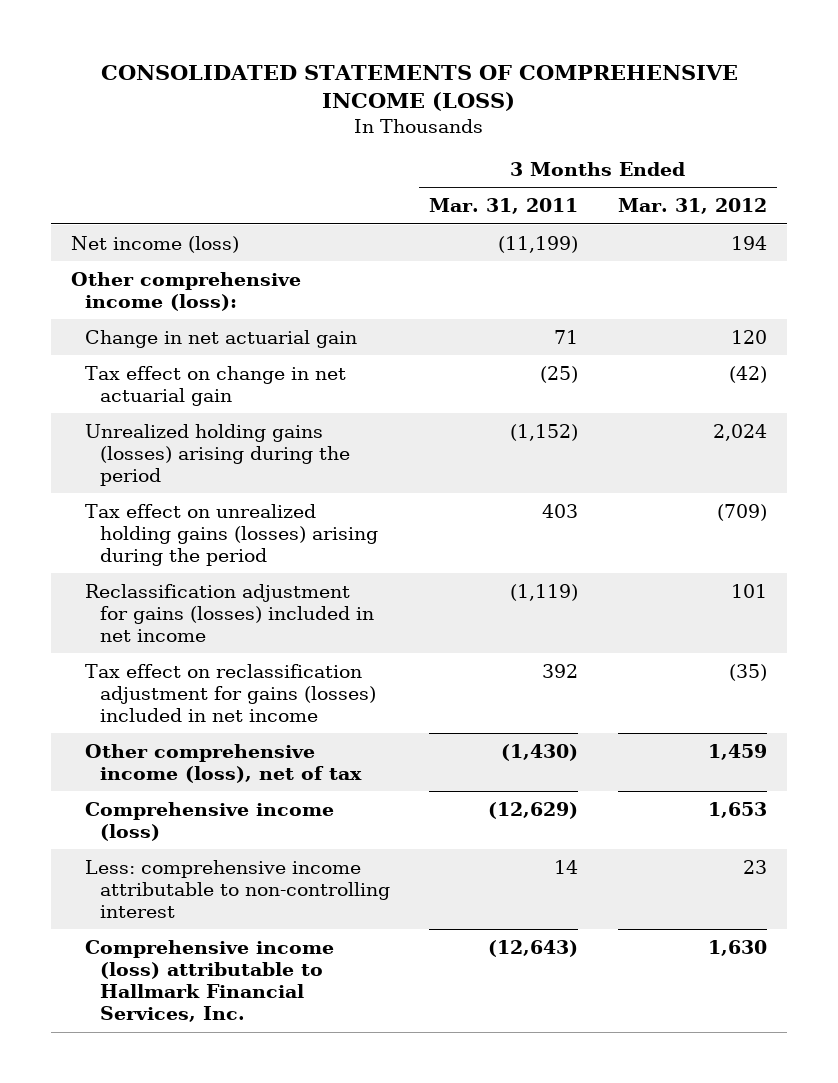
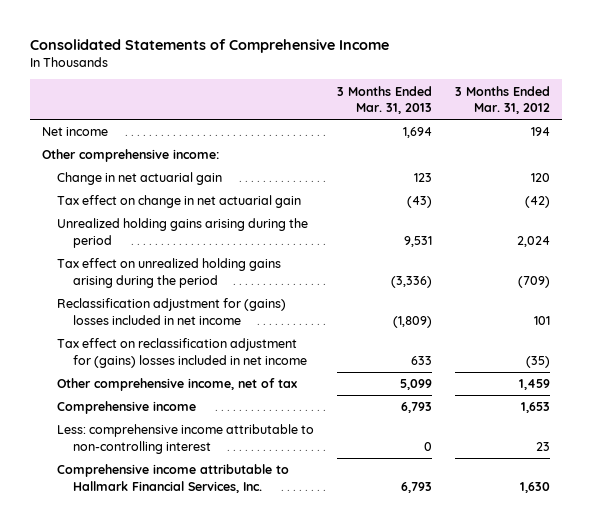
[100,64,738,112] CONSOLIDATED STATEMENTS OF COMPREHENSIVE INCOME (LOSS) -> [30,38,390,53] Consolidated Statements of Comprehensive Income
[429,198,579,215] Mar. 31, 2011 -> none
none -> [337,85,433,114] 3 Months Ended Mar. 31, 2013
[71,235,240,253] Net income (loss) -> [41,127,108,137] Net income
[71,271,302,311] Other comprehensive income (loss): -> [41,149,219,163] Other comprehensive income:
[85,423,350,487] Unrealized holding gains (losses) arising during the period -> [57,218,309,248] Unrealized holding gains arising during the period
[85,503,378,567] Tax effect on unrealized holding gains (losses) arising during the period -> [57,258,282,288] Tax effect on unrealized holding gains arising during the period
[85,583,374,643] Reclassification adjustment for gains (losses) included in net income -> [57,298,287,325] Reclassification adjustment for (gains) losses included in net income
[85,663,376,723] Tax effect on reclassification adjustment for gains (losses) included in net income -> [57,338,308,368] Tax effect on reclassification adjustment for (gains) losses included in net income
[85,743,362,783] Other comprehensive income (loss), net of tax -> [57,378,298,392] Other comprehensive income, net of tax
[85,801,335,841] Comprehensive income (loss) -> [57,401,197,415] Comprehensive income
[85,939,335,1023] Comprehensive income (loss) attributable to Hallmark Financial Services, Inc. -> [57,464,290,493] Comprehensive income attributable to Hallmark Financial Services, Inc.

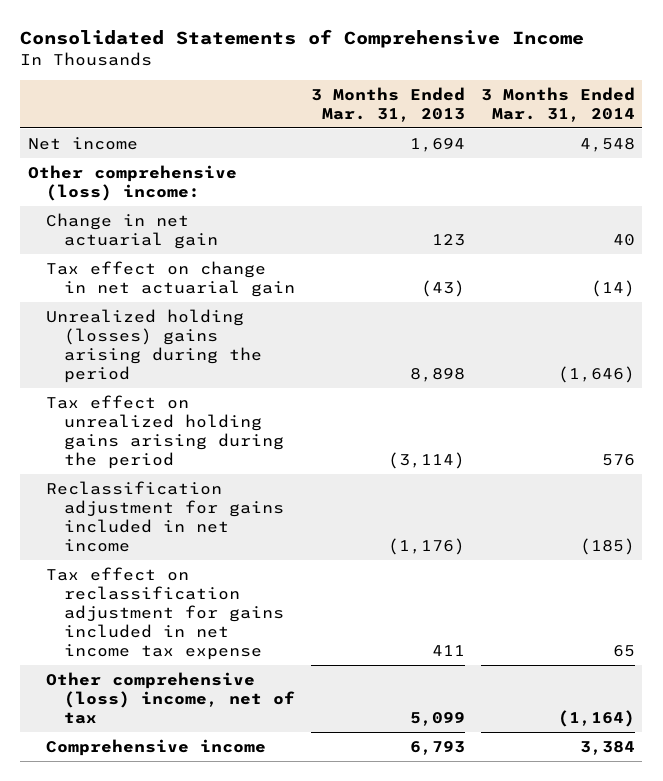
[455,85,551,114] 3 Months Ended Mar. 31, 2012 -> none
none -> [480,86,635,122] 3 Months Ended Mar. 31, 2014
[41,149,219,163] Other comprehensive income: -> [28,164,238,201] Other comprehensive (loss) income:
[57,218,309,248] Unrealized holding gains arising during the period -> [46,308,263,383] Unrealized holding (losses) gains arising during the period
[404,235,433,247] 9,531 -> [409,367,465,382] 8,898
[391,275,433,288] (3,336) -> [387,451,465,469] (3,114)
[57,298,287,325] Reclassification adjustment for (gains) losses included in net income -> [46,480,285,552] Reclassification adjustment for gains included in net income
[393,315,433,328] (1,809) -> [387,537,465,555] (1,176)
[57,338,308,368] Tax effect on reclassification adjustment for (gains) losses included in net income -> [46,566,285,660] Tax effect on reclassification adjustment for gains included in net income tax expense
[411,355,433,365] 633 -> [431,644,465,656] 411
[57,378,298,392] Other comprehensive income, net of tax -> [46,671,296,724] Other comprehensive (loss) income, net of tax
[57,424,315,454] Less: comprehensive income attributable to non-controlling interest -> none
[57,464,290,493] Comprehensive income attributable to Hallmark Financial Services, Inc. -> none

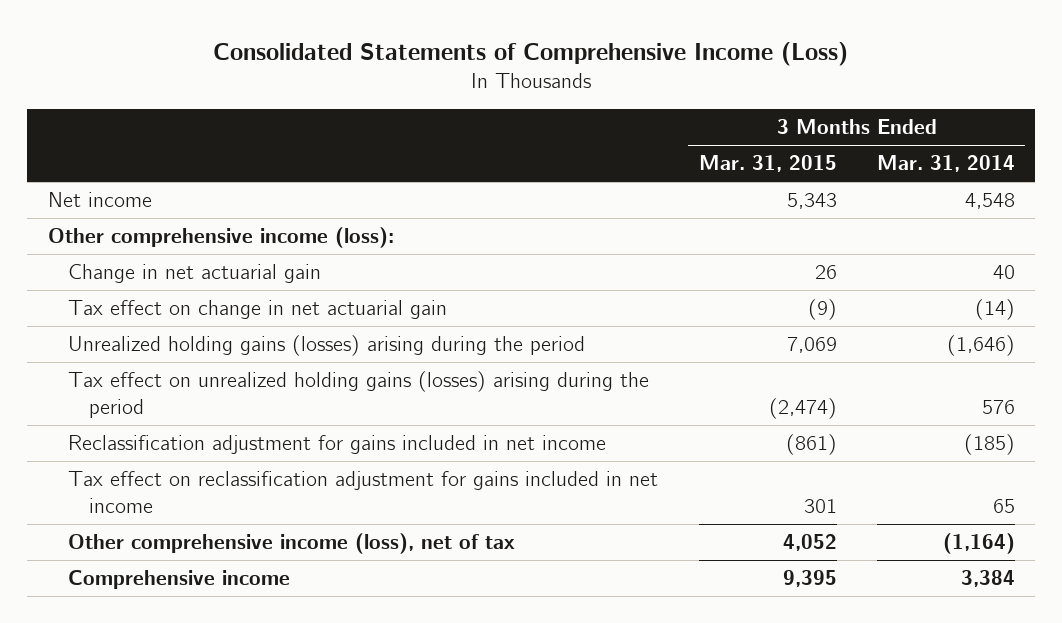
[20,29,585,49] Consolidated Statements of Comprehensive Income -> [213,41,849,66] Consolidated Statements of Comprehensive Income (Loss)
[310,86,465,122] 3 Months Ended Mar. 31, 2013 -> none
none -> [698,155,837,173] Mar. 31, 2015
[28,164,238,201] Other comprehensive (loss) income: -> [47,227,394,249] Other comprehensive income (loss):
[46,308,263,383] Unrealized holding (losses) gains arising during the period -> [68,335,586,357] Unrealized holding gains (losses) arising during the period
[46,394,285,469] Tax effect on unrealized holding gains arising during the period -> [68,371,650,418] Tax effect on unrealized holding gains (losses) arising during the period
[46,566,285,660] Tax effect on reclassification adjustment for gains included in net income tax expense -> [68,471,659,513] Tax effect on reclassification adjustment for gains included in net income
[46,671,296,724] Other comprehensive (loss) income, net of tax -> [68,533,516,555] Other comprehensive income (loss), net of tax

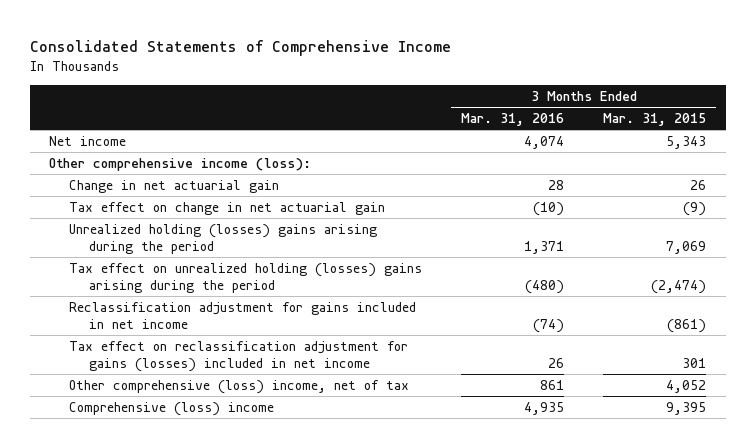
[213,41,849,66] Consolidated Statements of Comprehensive Income (Loss) -> [29,39,451,56] Consolidated Statements of Comprehensive Income
[876,155,1015,173] Mar. 31, 2014 -> none
none -> [461,113,565,127] Mar. 31, 2016
[68,335,586,357] Unrealized holding gains (losses) arising during the period -> [69,223,378,254] Unrealized holding (losses) gains arising during the period
[68,371,650,418] Tax effect on unrealized holding gains (losses) arising during the period -> [69,262,423,293] Tax effect on unrealized holding (losses) gains arising during the period
[68,471,659,513] Tax effect on reclassification adjustment for gains included in net income -> [69,340,409,372] Tax effect on reclassification adjustment for gains (losses) included in net income
[68,533,516,555] Other comprehensive income (loss), net of tax -> [69,379,410,394] Other comprehensive (loss) income, net of tax
[68,570,291,590] Comprehensive income -> [69,401,275,416] Comprehensive (loss) income

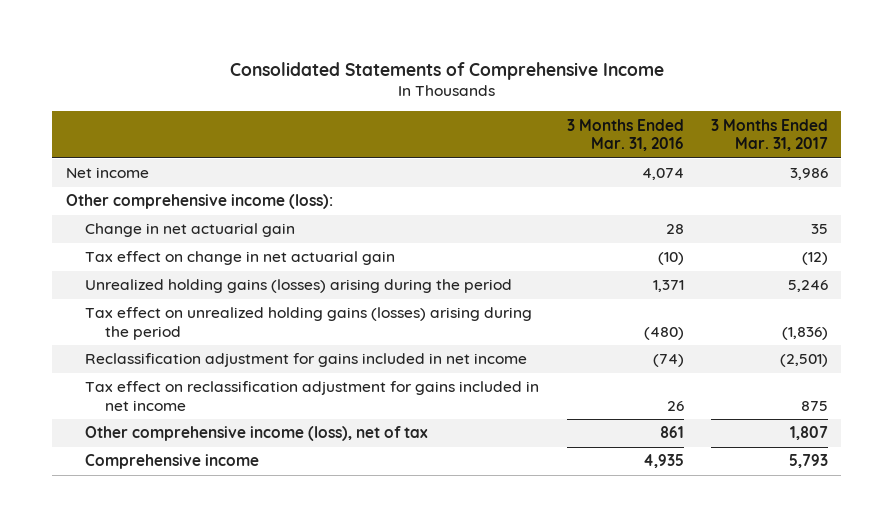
[603,113,707,127] Mar. 31, 2015 -> none
none -> [710,118,828,152] 3 Months Ended Mar. 31, 2017
[69,223,378,254] Unrealized holding (losses) gains arising during the period -> [85,279,513,294] Unrealized holding gains (losses) arising during the period
[69,262,423,293] Tax effect on unrealized holding (losses) gains arising during the period -> [85,307,533,340] Tax effect on unrealized holding gains (losses) arising during the period
[69,340,409,372] Tax effect on reclassification adjustment for gains (losses) included in net income -> [85,381,540,411] Tax effect on reclassification adjustment for gains included in net income
[69,379,410,394] Other comprehensive (loss) income, net of tax -> [85,426,429,442] Other comprehensive income (loss), net of tax
[69,401,275,416] Comprehensive (loss) income -> [85,454,260,470] Comprehensive income

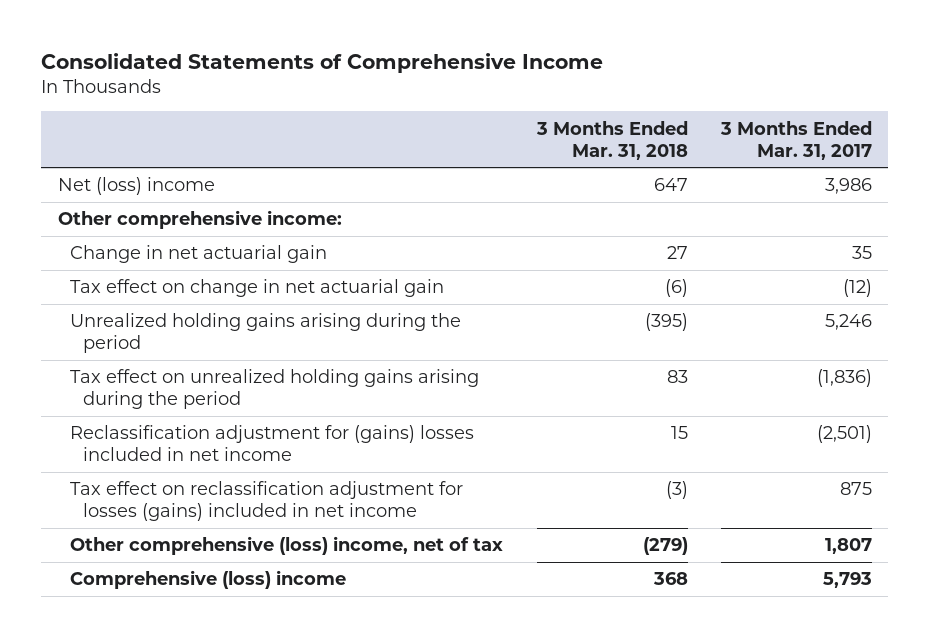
[566,118,684,152] 3 Months Ended Mar. 31, 2016 -> none
none -> [535,120,688,160] 3 Months Ended Mar. 31, 2018
[65,167,149,179] Net income -> [57,177,215,196] Net (loss) income
[65,194,333,210] Other comprehensive income (loss): -> [57,210,342,230] Other comprehensive income:
[85,279,513,294] Unrealized holding gains (losses) arising during the period -> [70,313,462,354] Unrealized holding gains arising during the period
[85,307,533,340] Tax effect on unrealized holding gains (losses) arising during the period -> [70,369,480,410] Tax effect on unrealized holding gains arising during the period
[85,353,528,368] Reclassification adjustment for gains included in net income -> [70,425,475,462] Reclassification adjustment for (gains) losses included in net income
[85,381,540,411] Tax effect on reclassification adjustment for gains included in net income -> [70,481,464,522] Tax effect on reclassification adjustment for losses (gains) included in net income
[85,426,429,442] Other comprehensive income (loss), net of tax -> [70,536,504,556] Other comprehensive (loss) income, net of tax
[85,454,260,470] Comprehensive income -> [70,570,347,590] Comprehensive (loss) income

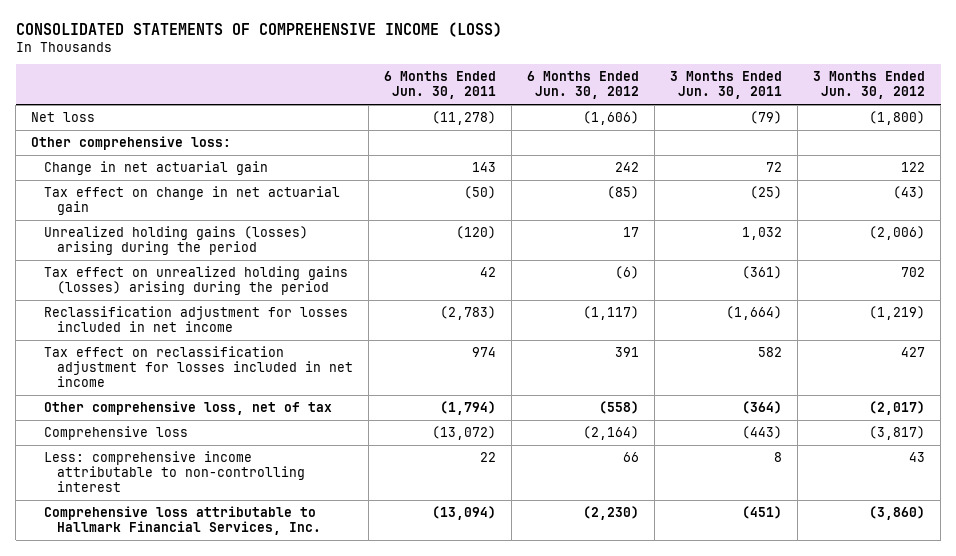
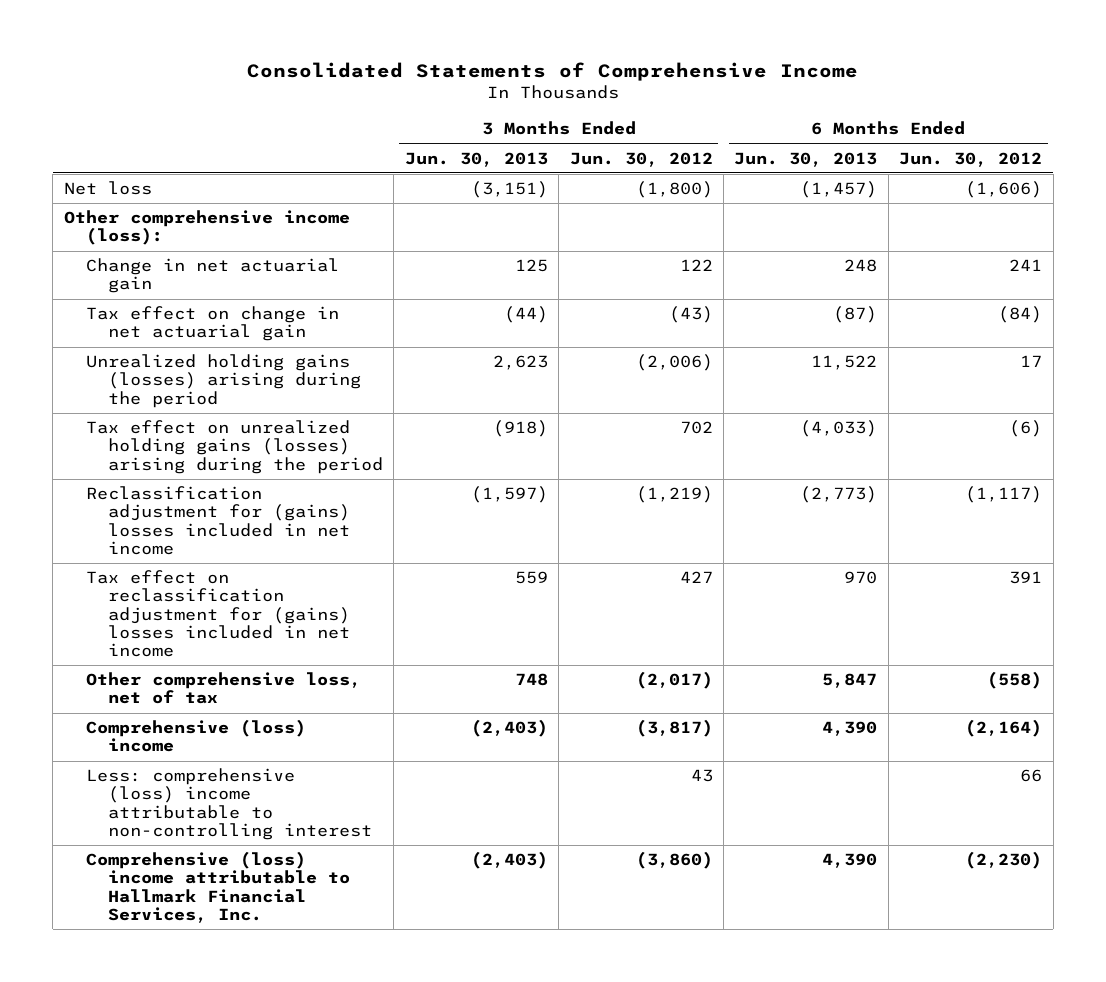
[15,22,502,38] CONSOLIDATED STATEMENTS OF COMPREHENSIVE INCOME (LOSS) -> [246,62,858,82] Consolidated Statements of Comprehensive Income
[384,71,497,100] 6 Months Ended Jun. 30, 2011 -> none
[670,71,783,100] 3 Months Ended Jun. 30, 2011 -> none
none -> [404,151,548,167] Jun. 30, 2013
none -> [734,151,878,167] Jun. 30, 2013
[31,136,232,151] Other comprehensive loss: -> [63,210,350,246] Other comprehensive income (loss):
[615,162,640,173] 242 -> [1009,259,1043,272] 241
[607,186,640,200] (85) -> [998,306,1043,324] (84)
[44,306,349,333] Reclassification adjustment for losses included in net income -> [85,486,350,555] Reclassification adjustment for (gains) losses included in net income
[44,346,353,388] Tax effect on reclassification adjustment for losses included in net income -> [85,570,350,658] Tax effect on reclassification adjustment for (gains) losses included in net income
[44,426,189,441] Comprehensive loss -> [85,719,306,753] Comprehensive (loss) income
[44,451,305,493] Less: comprehensive income attributable to non-controlling interest -> [85,768,372,840] Less: comprehensive (loss) income attributable to non-controlling interest
[44,506,321,536] Comprehensive loss attributable to Hallmark Financial Services, Inc. -> [85,851,350,923] Comprehensive (loss) income attributable to Hallmark Financial Services, Inc.

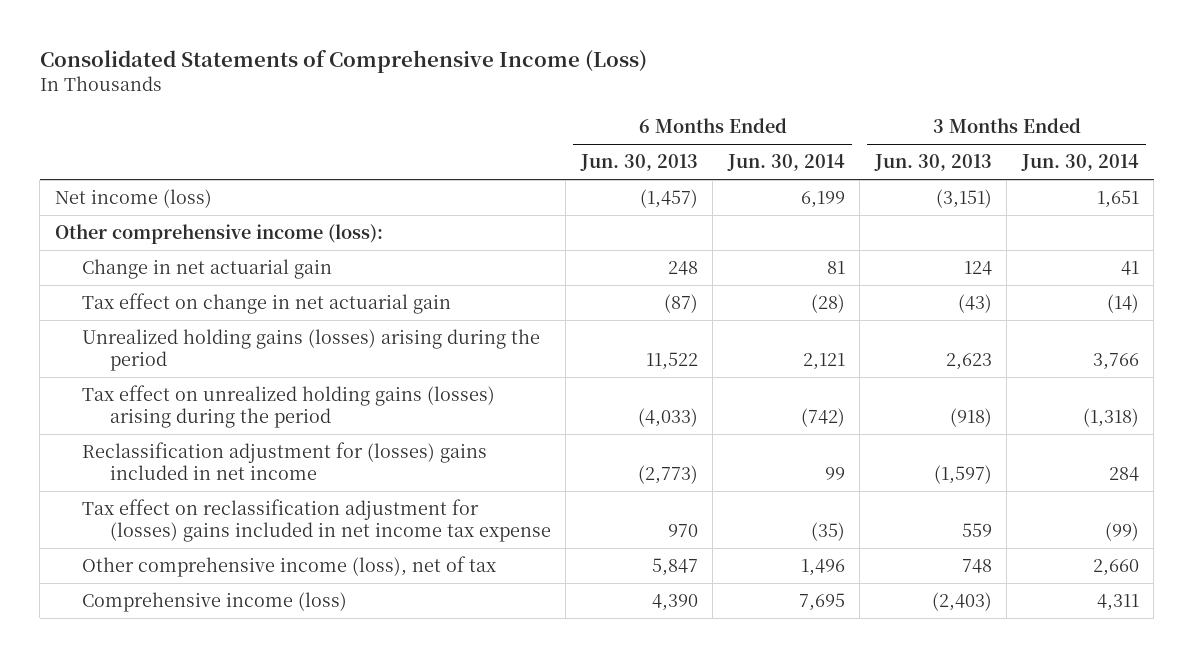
[246,62,858,82] Consolidated Statements of Comprehensive Income -> [39,50,647,74] Consolidated Statements of Comprehensive Income (Loss)
[569,151,713,167] Jun. 30, 2012 -> none
[899,151,1043,167] Jun. 30, 2012 -> none
none -> [726,154,845,172] Jun. 30, 2014
none -> [1020,154,1139,172] Jun. 30, 2014
[63,181,152,196] Net loss -> [54,189,212,209] Net income (loss)
[514,259,548,273] 125 -> [963,261,992,276] 124
[503,306,548,324] (44) -> [957,294,992,314] (43)
[85,768,372,840] Less: comprehensive (loss) income attributable to non-controlling interest -> none
[85,851,350,923] Comprehensive (loss) income attributable to Hallmark Financial Services, Inc. -> none
[85,486,350,555] Reclassification adjustment for (gains) losses included in net income -> [82,442,488,481] Reclassification adjustment for (losses) gains included in net income
[85,570,350,658] Tax effect on reclassification adjustment for (gains) losses included in net income -> [82,499,551,543] Tax effect on reclassification adjustment for (losses) gains included in net income tax expense
[85,672,361,705] Other comprehensive loss, net of tax -> [82,556,497,578] Other comprehensive income (loss), net of tax
[85,719,306,753] Comprehensive (loss) income -> [82,592,348,613] Comprehensive income (loss)

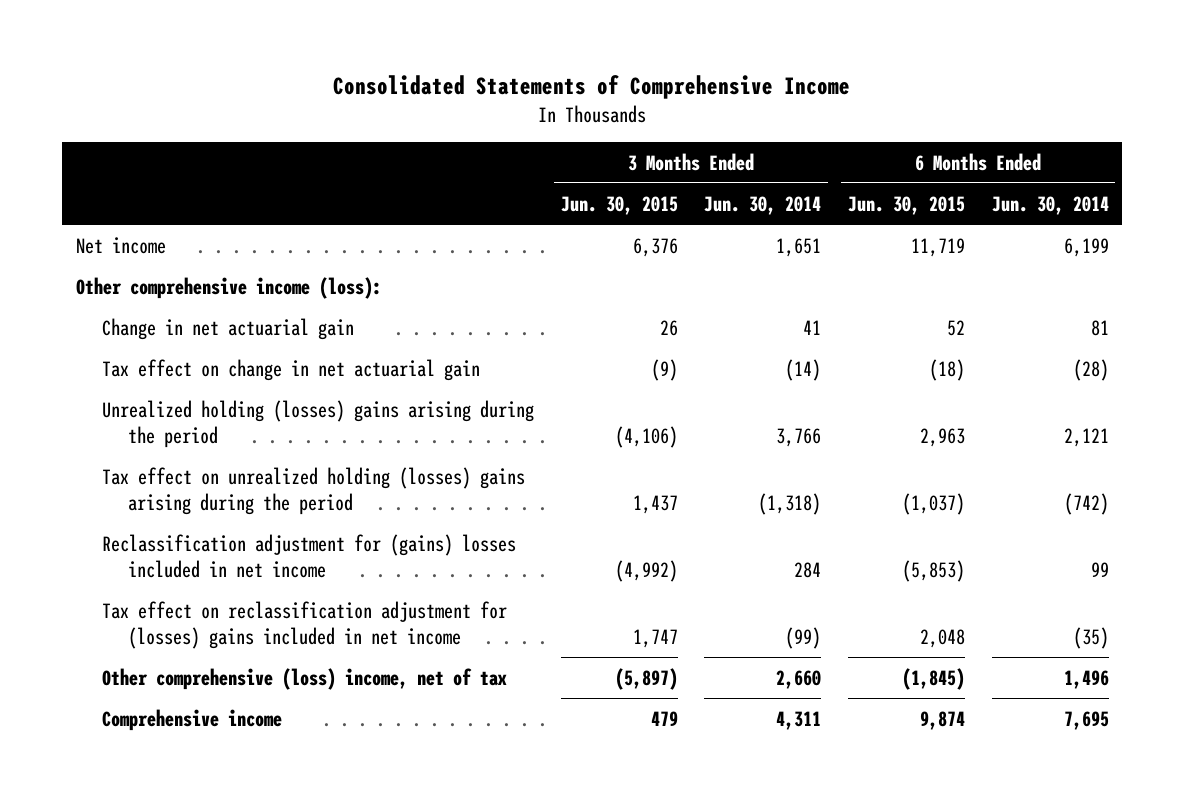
[39,50,647,74] Consolidated Statements of Comprehensive Income (Loss) -> [333,75,851,100] Consolidated Statements of Comprehensive Income
[579,154,698,172] Jun. 30, 2013 -> none
[873,154,992,172] Jun. 30, 2013 -> none
none -> [560,195,678,215] Jun. 30, 2015
none -> [847,195,965,215] Jun. 30, 2015
[54,189,212,209] Net income (loss) -> [75,236,166,254] Net income
[82,329,541,372] Unrealized holding gains (losses) arising during the period -> [101,399,534,448] Unrealized holding (losses) gains arising during the period
[82,385,496,429] Tax effect on unrealized holding gains (losses) arising during the period -> [101,466,525,515] Tax effect on unrealized holding (losses) gains arising during the period
[82,442,488,481] Reclassification adjustment for (losses) gains included in net income -> [101,533,516,578] Reclassification adjustment for (gains) losses included in net income
[82,499,551,543] Tax effect on reclassification adjustment for (losses) gains included in net income tax expense -> [101,600,507,649] Tax effect on reclassification adjustment for (losses) gains included in net income
[82,556,497,578] Other comprehensive income (loss), net of tax -> [101,667,507,690] Other comprehensive (loss) income, net of tax
[82,592,348,613] Comprehensive income (loss) -> [101,708,282,731] Comprehensive income

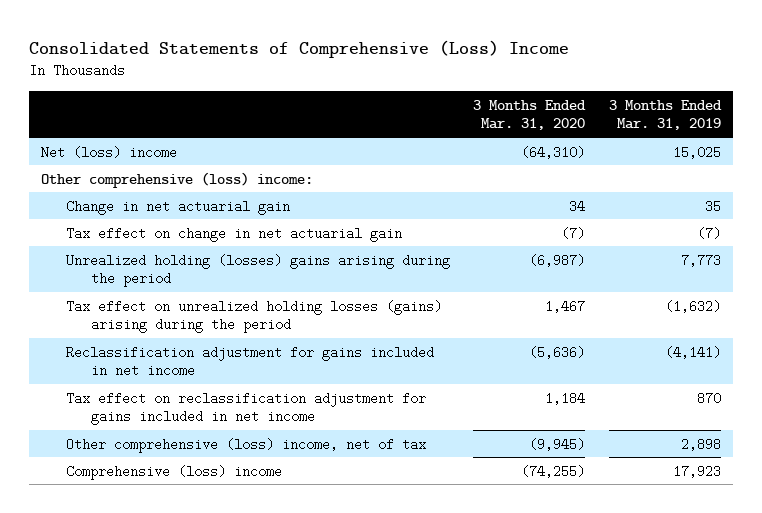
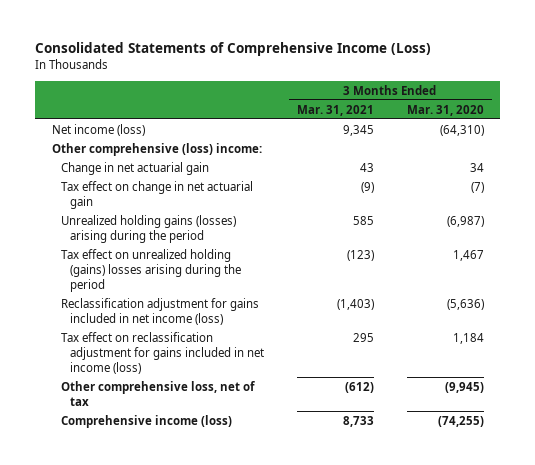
[29,39,570,58] Consolidated Statements of Comprehensive (Loss) Income -> [35,42,432,57] Consolidated Statements of Comprehensive Income (Loss)
[608,99,722,131] 3 Months Ended Mar. 31, 2019 -> none
none -> [296,104,374,116] Mar. 31, 2021
[40,145,177,159] Net (loss) income -> [51,123,145,136] Net income (loss)
[65,253,450,288] Unrealized holding (losses) gains arising during the period -> [60,214,236,243] Unrealized holding gains (losses) arising during the period
[65,299,442,334] Tax effect on unrealized holding losses (gains) arising during the period -> [60,248,241,292] Tax effect on unrealized holding (gains) losses arising during the period
[65,345,434,378] Reclassification adjustment for gains included in net income -> [60,297,259,325] Reclassification adjustment for gains included in net income (loss)
[65,391,426,426] Tax effect on reclassification adjustment for gains included in net income -> [60,331,264,374] Tax effect on reclassification adjustment for gains included in net income (loss)
[65,437,426,453] Other comprehensive (loss) income, net of tax -> [60,380,255,406] Other comprehensive loss, net of tax
[65,464,282,480] Comprehensive (loss) income -> [60,414,232,428] Comprehensive income (loss)

